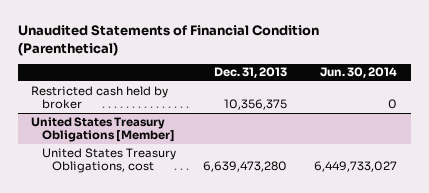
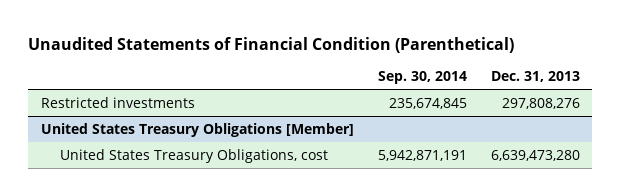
[320,67,398,79] Jun. 30, 2014 -> none
none -> [377,71,467,85] Sep. 30, 2014
[31,85,169,110] Restricted cash held by broker -> none
none -> [40,96,195,108] Restricted investments

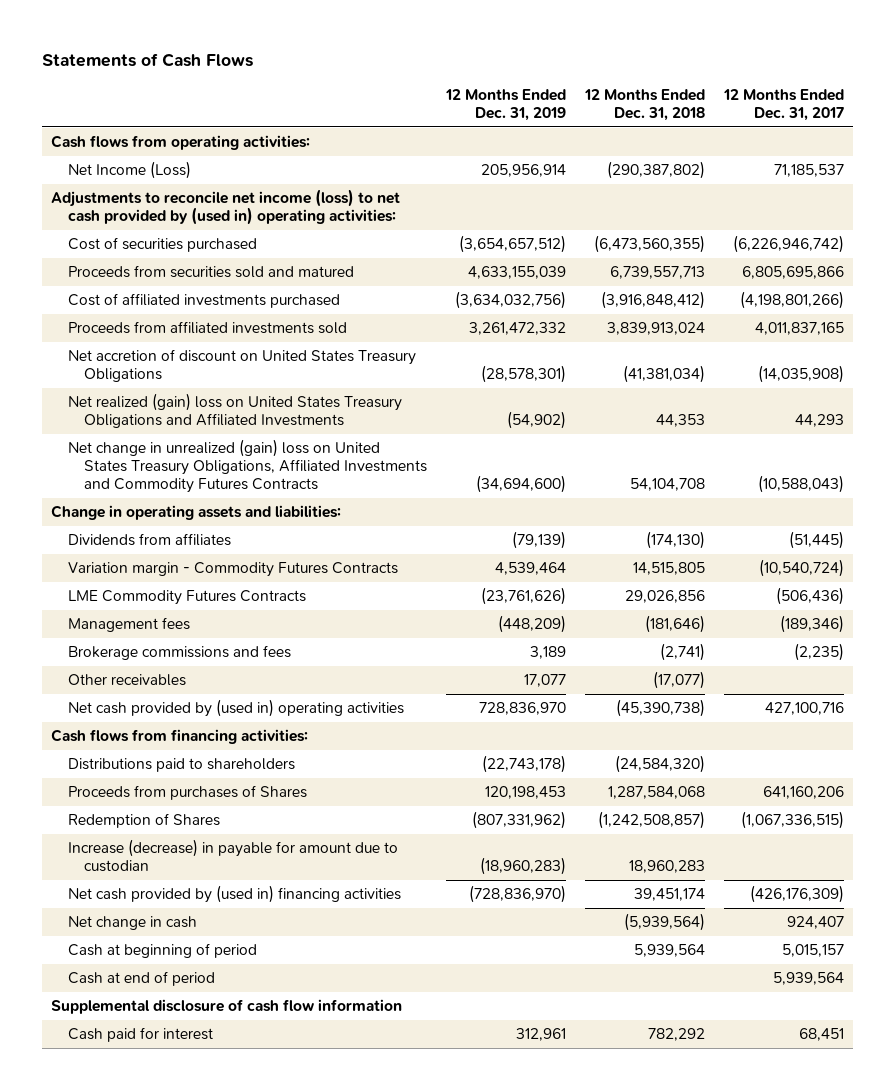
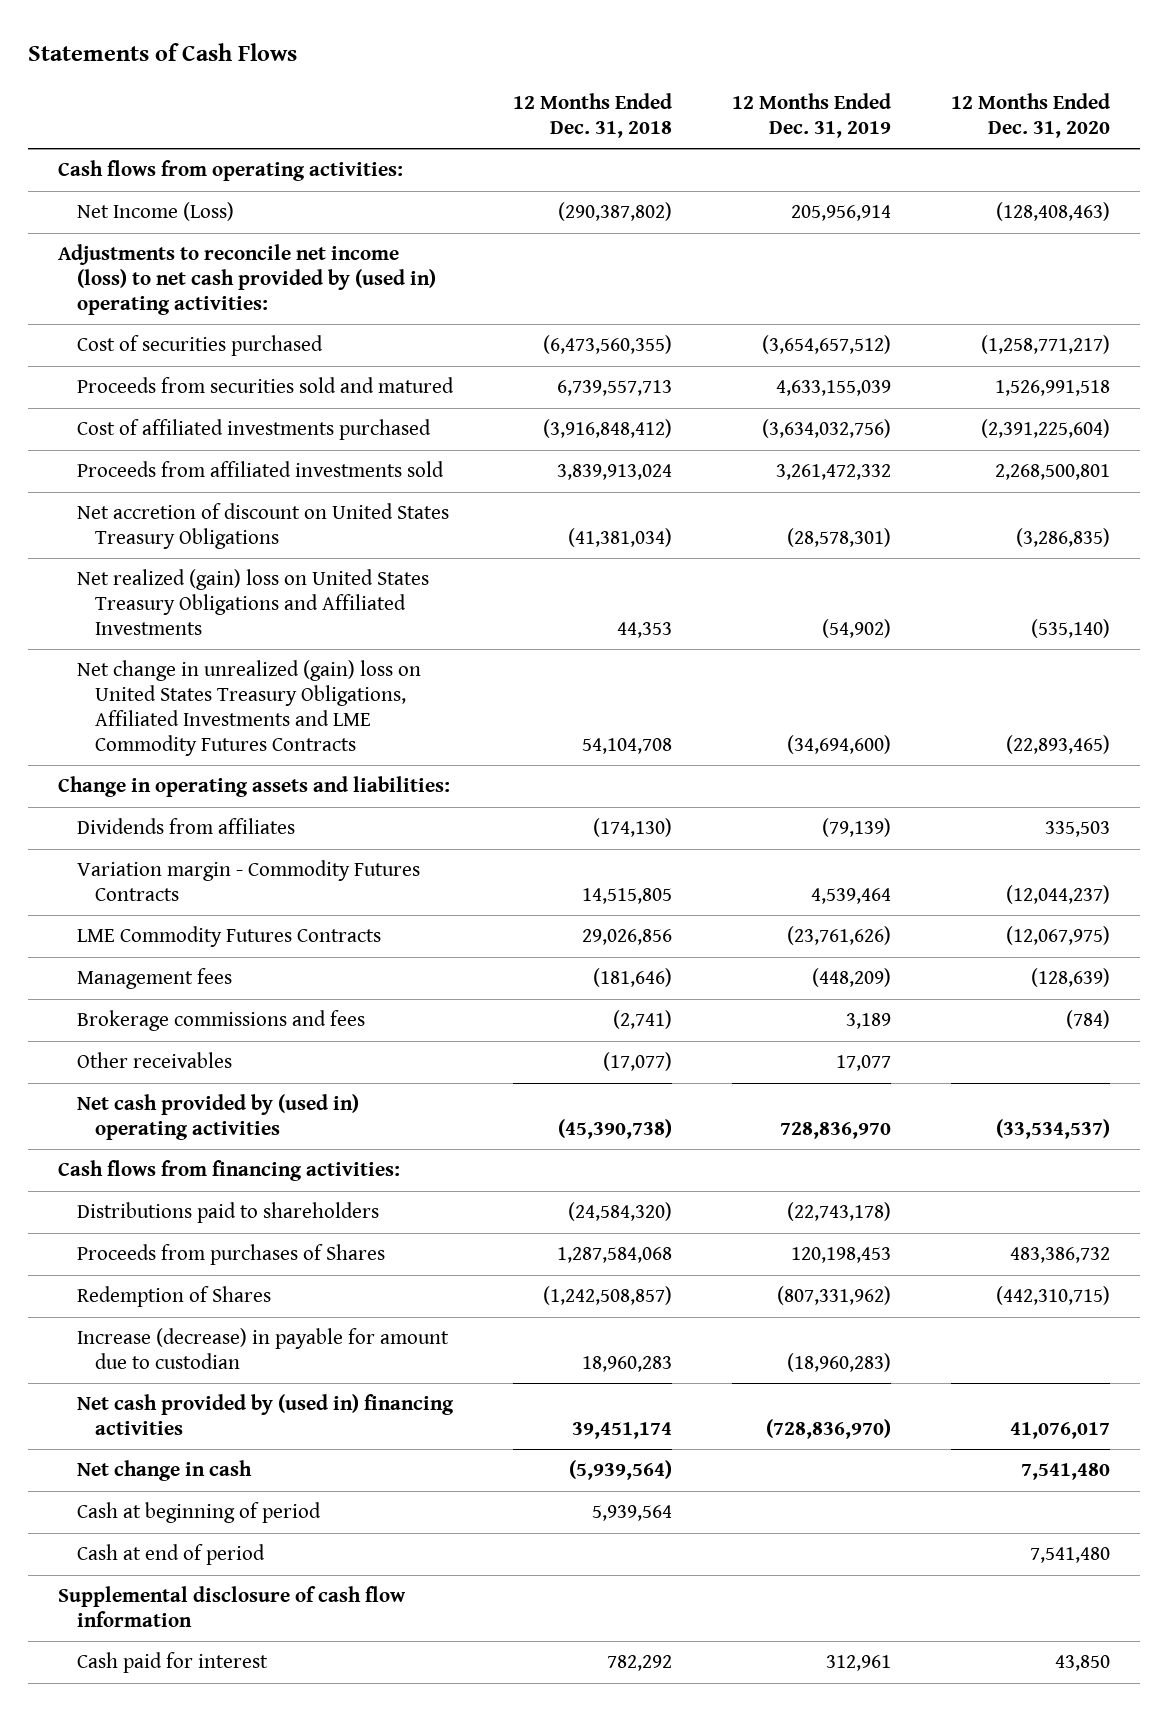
[722,88,844,122] 12 Months Ended Dec. 31, 2017 -> none
none -> [950,92,1110,138] 12 Months Ended Dec. 31, 2020
[67,439,428,494] Net change in unrealized (gain) loss on United States Treasury Obligations, Affiliated Investments and Commodity Futures Contracts -> [76,660,421,757] Net change in unrealized (gain) loss on United States Treasury Obligations, Affiliated Investments and LME Commodity Futures Contracts

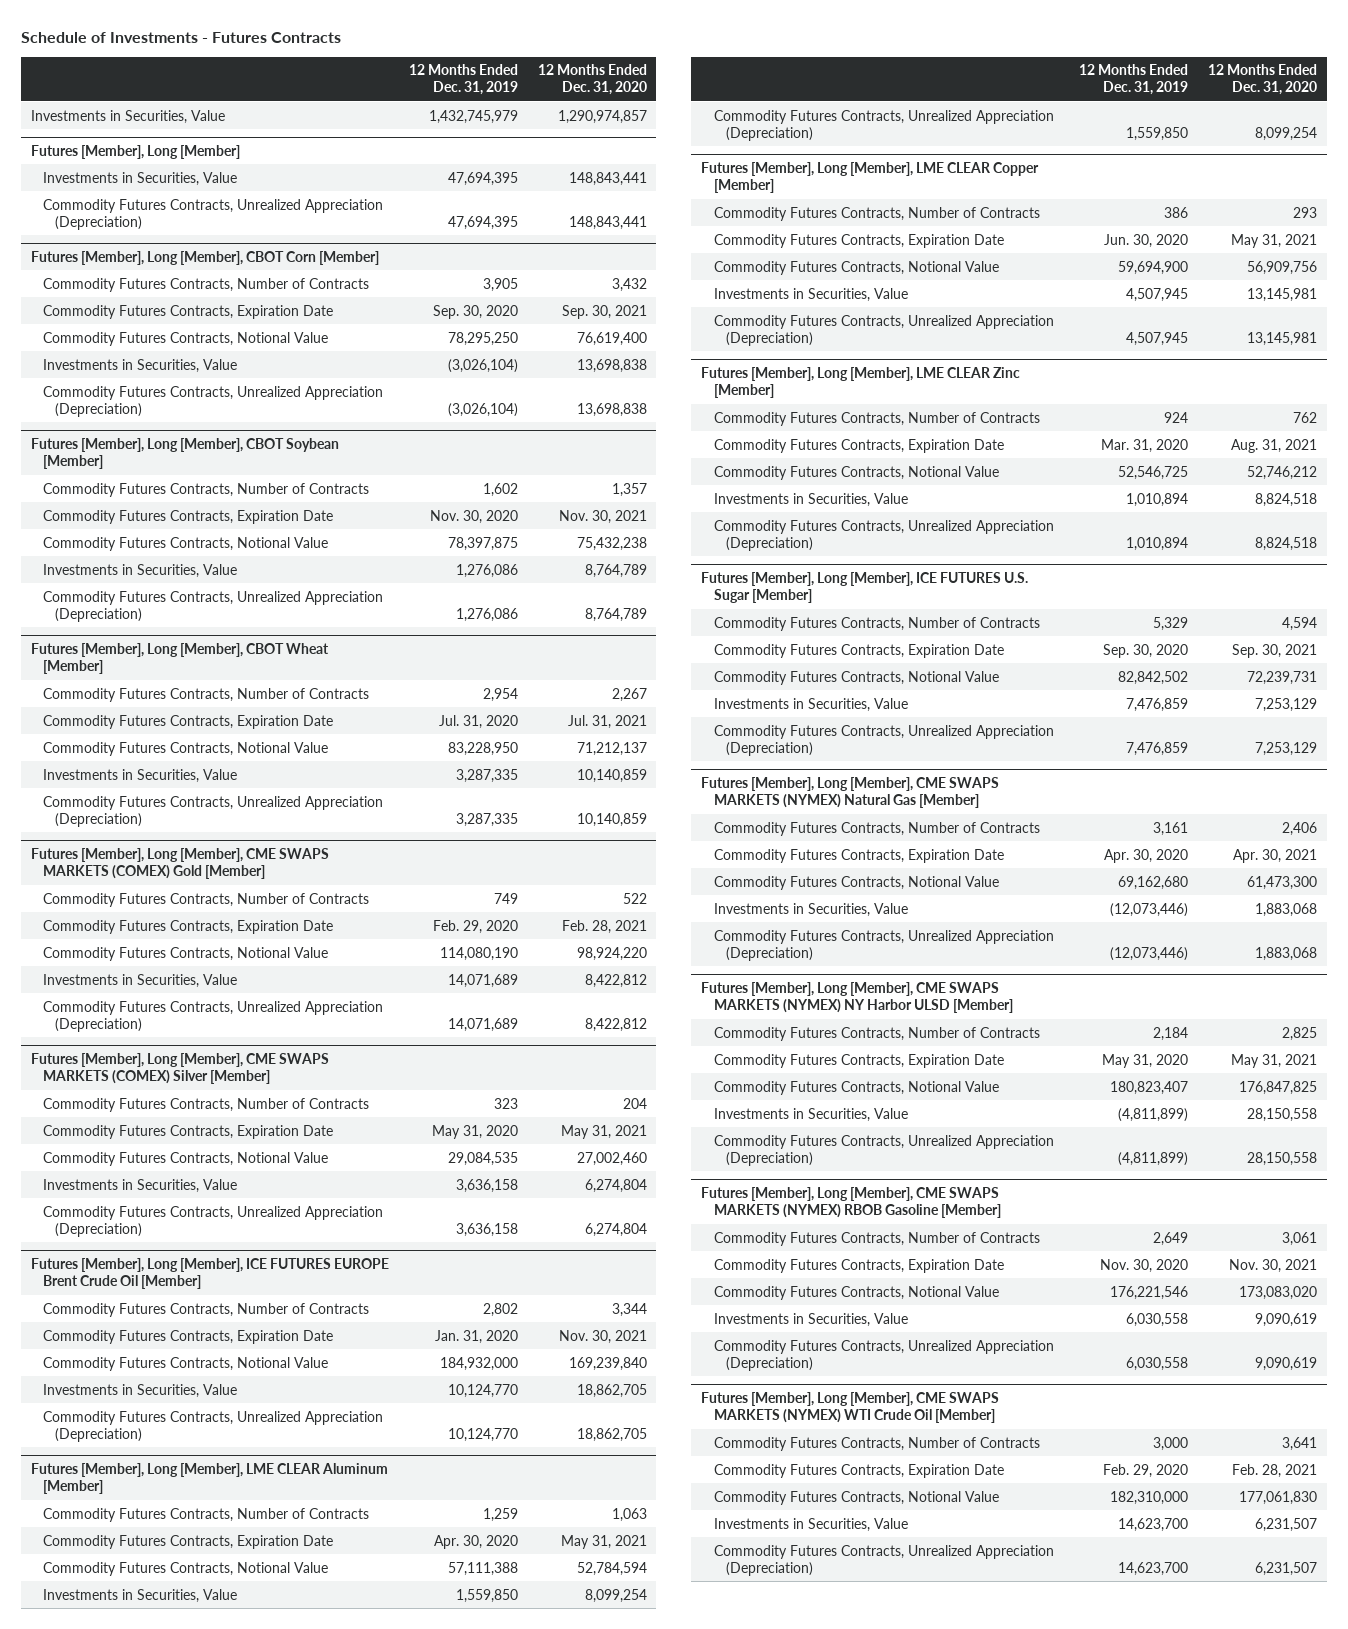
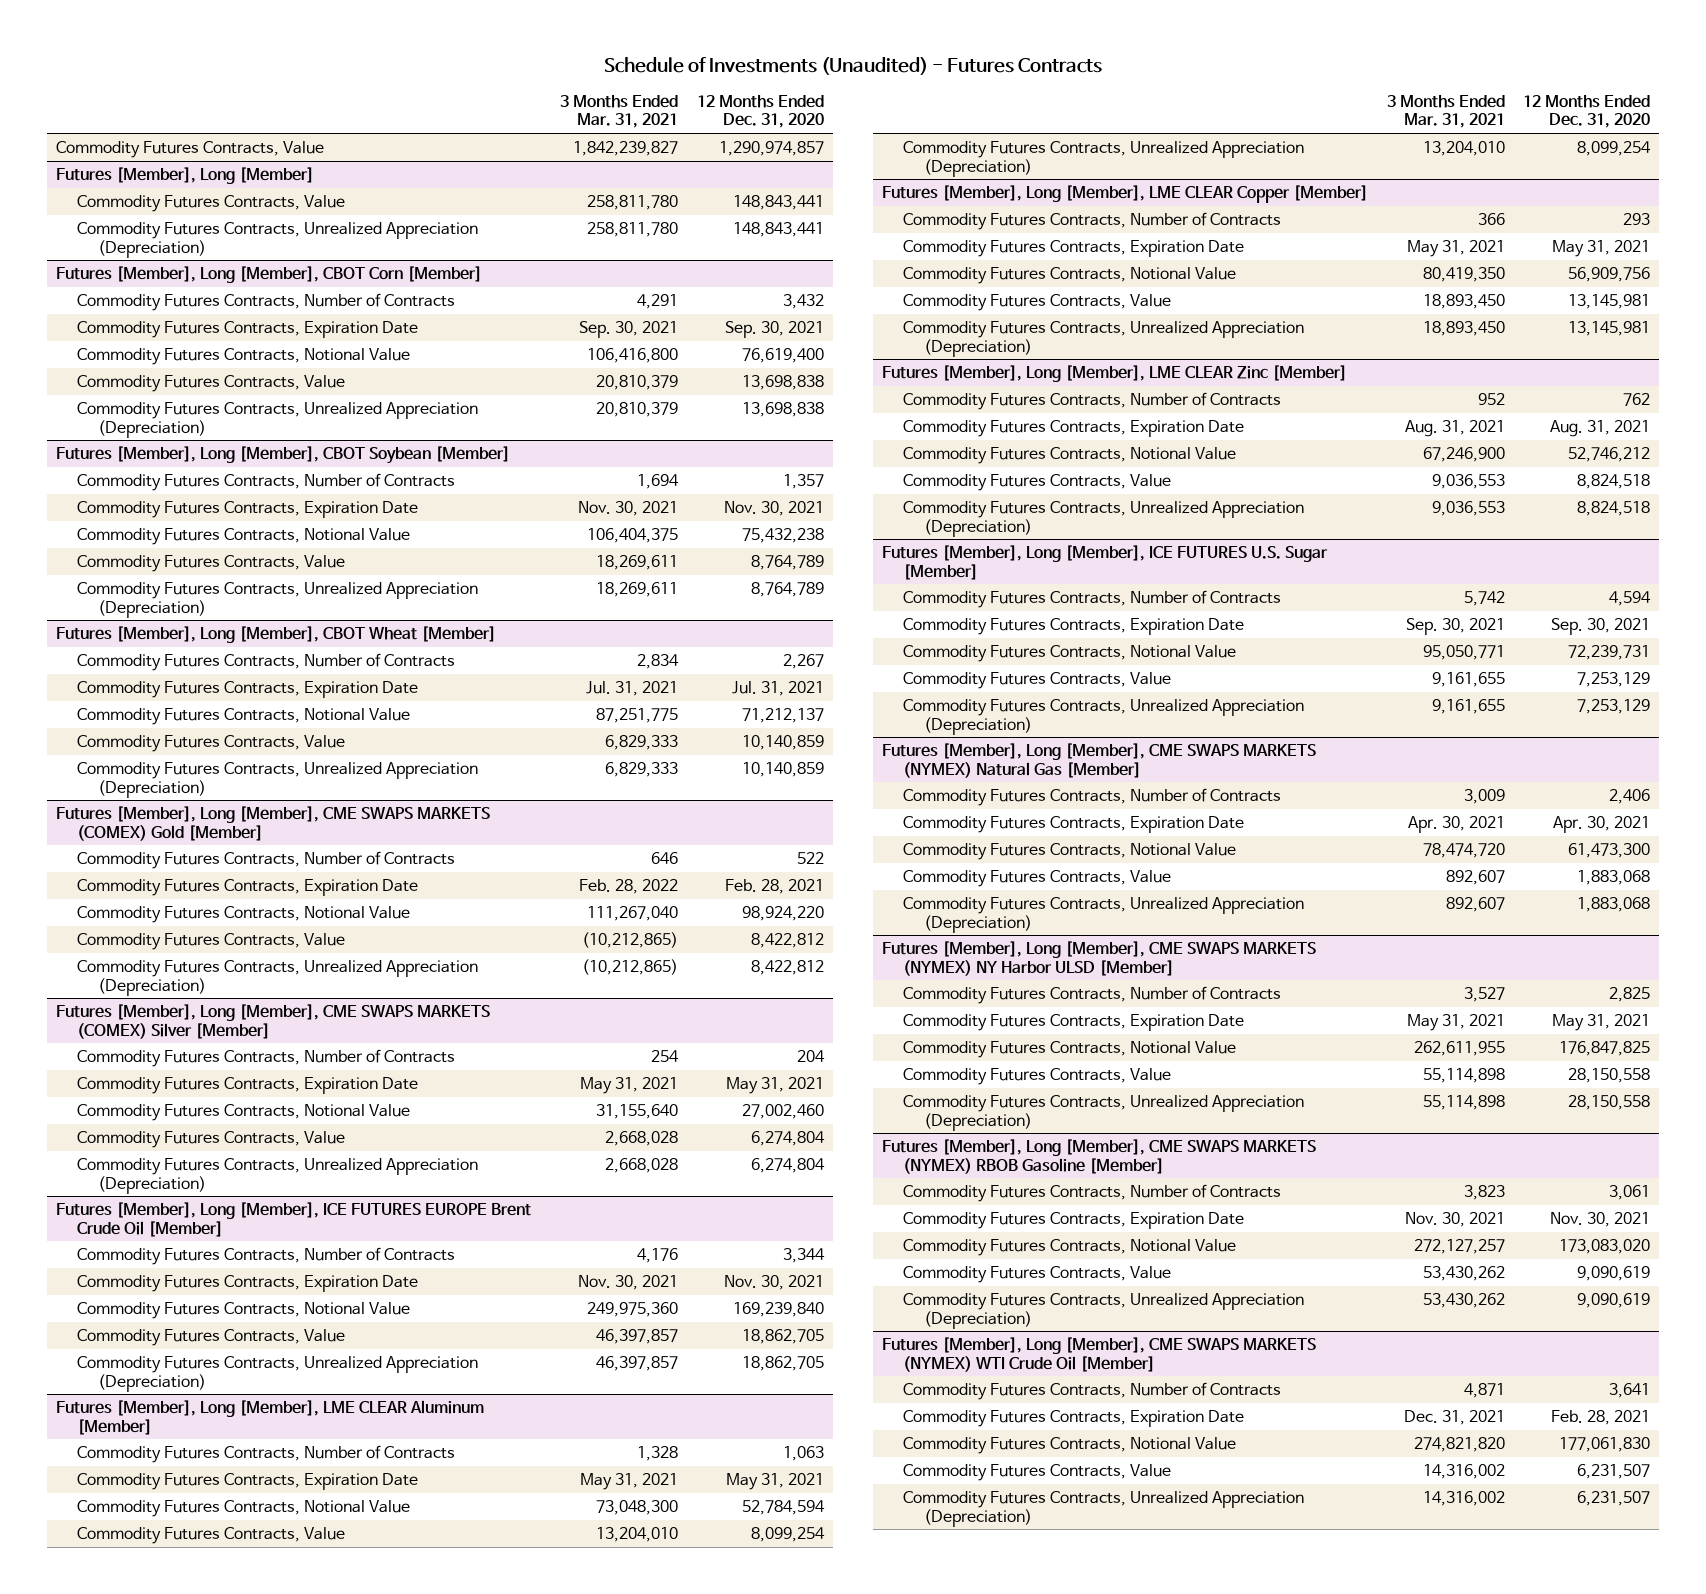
[20,31,341,43] Schedule of Investments - Futures Contracts -> [603,56,1102,75] Schedule of Investments (Unaudited) - Futures Contracts
[408,64,518,96] 12 Months Ended Dec. 31, 2019 -> none
none -> [560,94,679,129] 3 Months Ended Mar. 31, 2021
[30,109,225,124] Investments in Securities, Value -> [55,141,324,159] Commodity Futures Contracts, Value
[42,171,237,186] Investments in Securities, Value -> [77,195,346,213] Commodity Futures Contracts, Value
[42,358,237,373] Investments in Securities, Value -> [77,375,346,393] Commodity Futures Contracts, Value
[42,563,237,578] Investments in Securities, Value -> [77,555,346,573] Commodity Futures Contracts, Value
[42,768,237,783] Investments in Securities, Value -> [77,735,346,753] Commodity Futures Contracts, Value
[42,973,237,988] Investments in Securities, Value -> [77,933,346,951] Commodity Futures Contracts, Value
[42,1178,237,1193] Investments in Securities, Value -> [77,1131,346,1149] Commodity Futures Contracts, Value
[42,1383,237,1398] Investments in Securities, Value -> [77,1329,346,1347] Commodity Futures Contracts, Value
[42,1588,237,1603] Investments in Securities, Value -> [77,1527,346,1545] Commodity Futures Contracts, Value
[713,287,908,302] Investments in Securities, Value -> [903,294,1172,312] Commodity Futures Contracts, Value
[713,492,908,507] Investments in Securities, Value -> [903,474,1172,492] Commodity Futures Contracts, Value
[713,697,908,712] Investments in Securities, Value -> [903,672,1172,690] Commodity Futures Contracts, Value
[713,902,908,917] Investments in Securities, Value -> [903,870,1172,888] Commodity Futures Contracts, Value
[713,1107,908,1122] Investments in Securities, Value -> [903,1068,1172,1086] Commodity Futures Contracts, Value
[713,1312,908,1327] Investments in Securities, Value -> [903,1266,1172,1284] Commodity Futures Contracts, Value
[713,1517,908,1532] Investments in Securities, Value -> [903,1464,1172,1482] Commodity Futures Contracts, Value

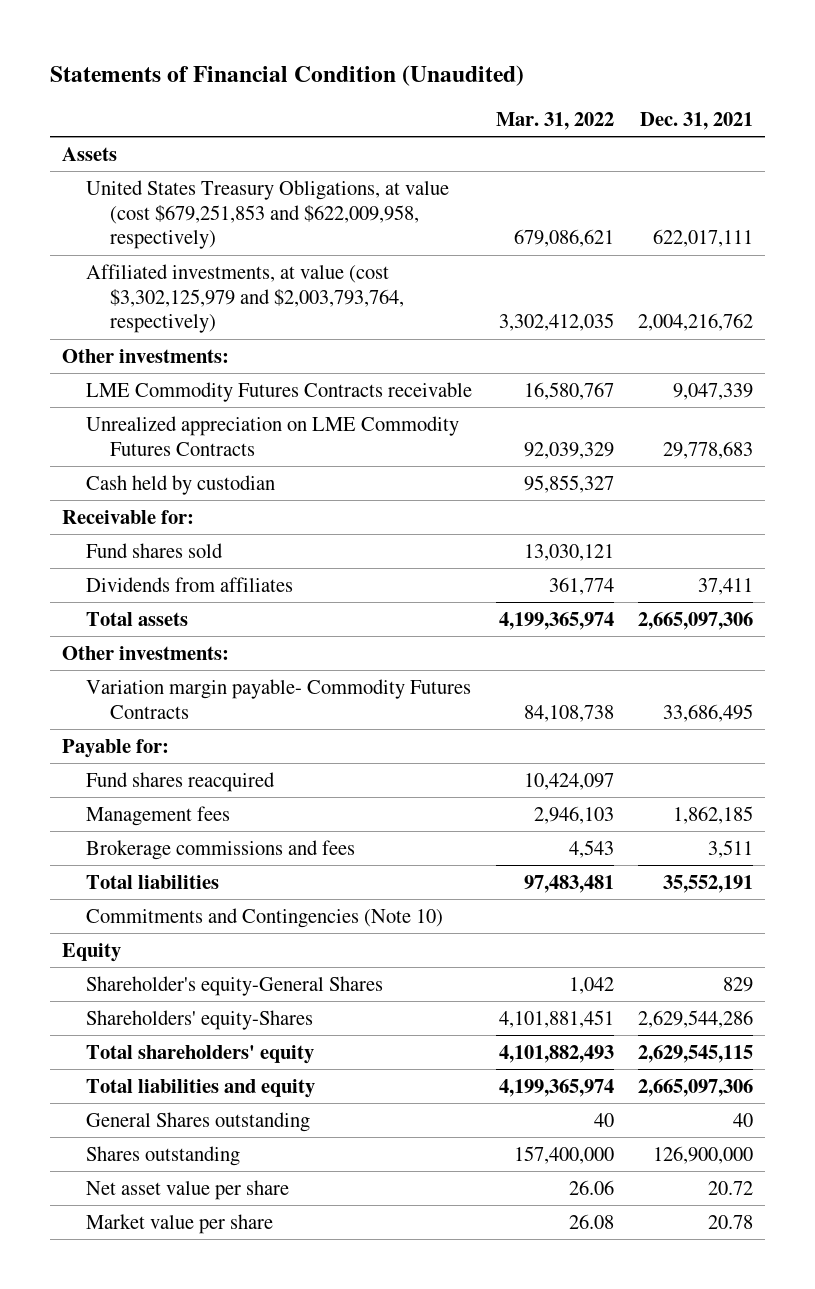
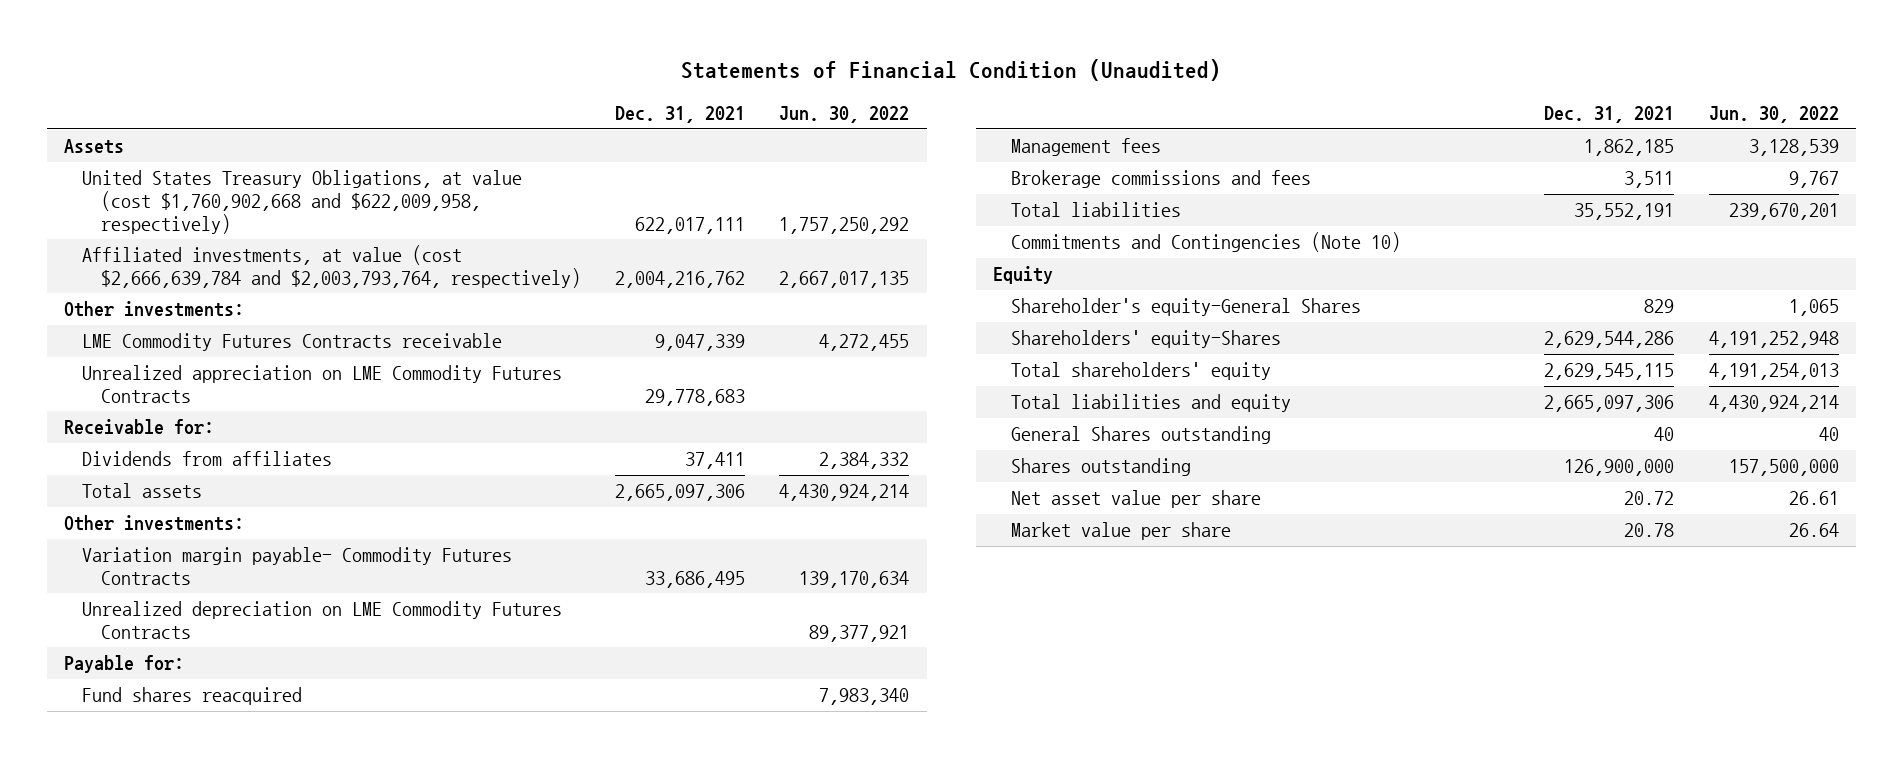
[495,112,614,131] Mar. 31, 2022 -> none
none -> [779,106,910,124] Jun. 30, 2022
[86,179,450,250] United States Treasury Obligations, at value (cost $679,251,853 and $622,009,958, respectively) -> [82,170,523,234] United States Treasury Obligations, at value (cost $1,760,902,668 and $622,009,958, respectively)
[86,263,405,334] Affiliated investments, at value (cost $3,302,125,979 and $2,003,793,764, respectively) -> [82,245,581,288] Affiliated investments, at value (cost $2,666,639,784 and $2,003,793,764, respectively)
[86,474,276,495] Cash held by custodian -> none
[86,542,224,558] Fund shares sold -> none
none -> [82,601,563,639] Unrealized depreciation on LME Commodity Futures Contracts

